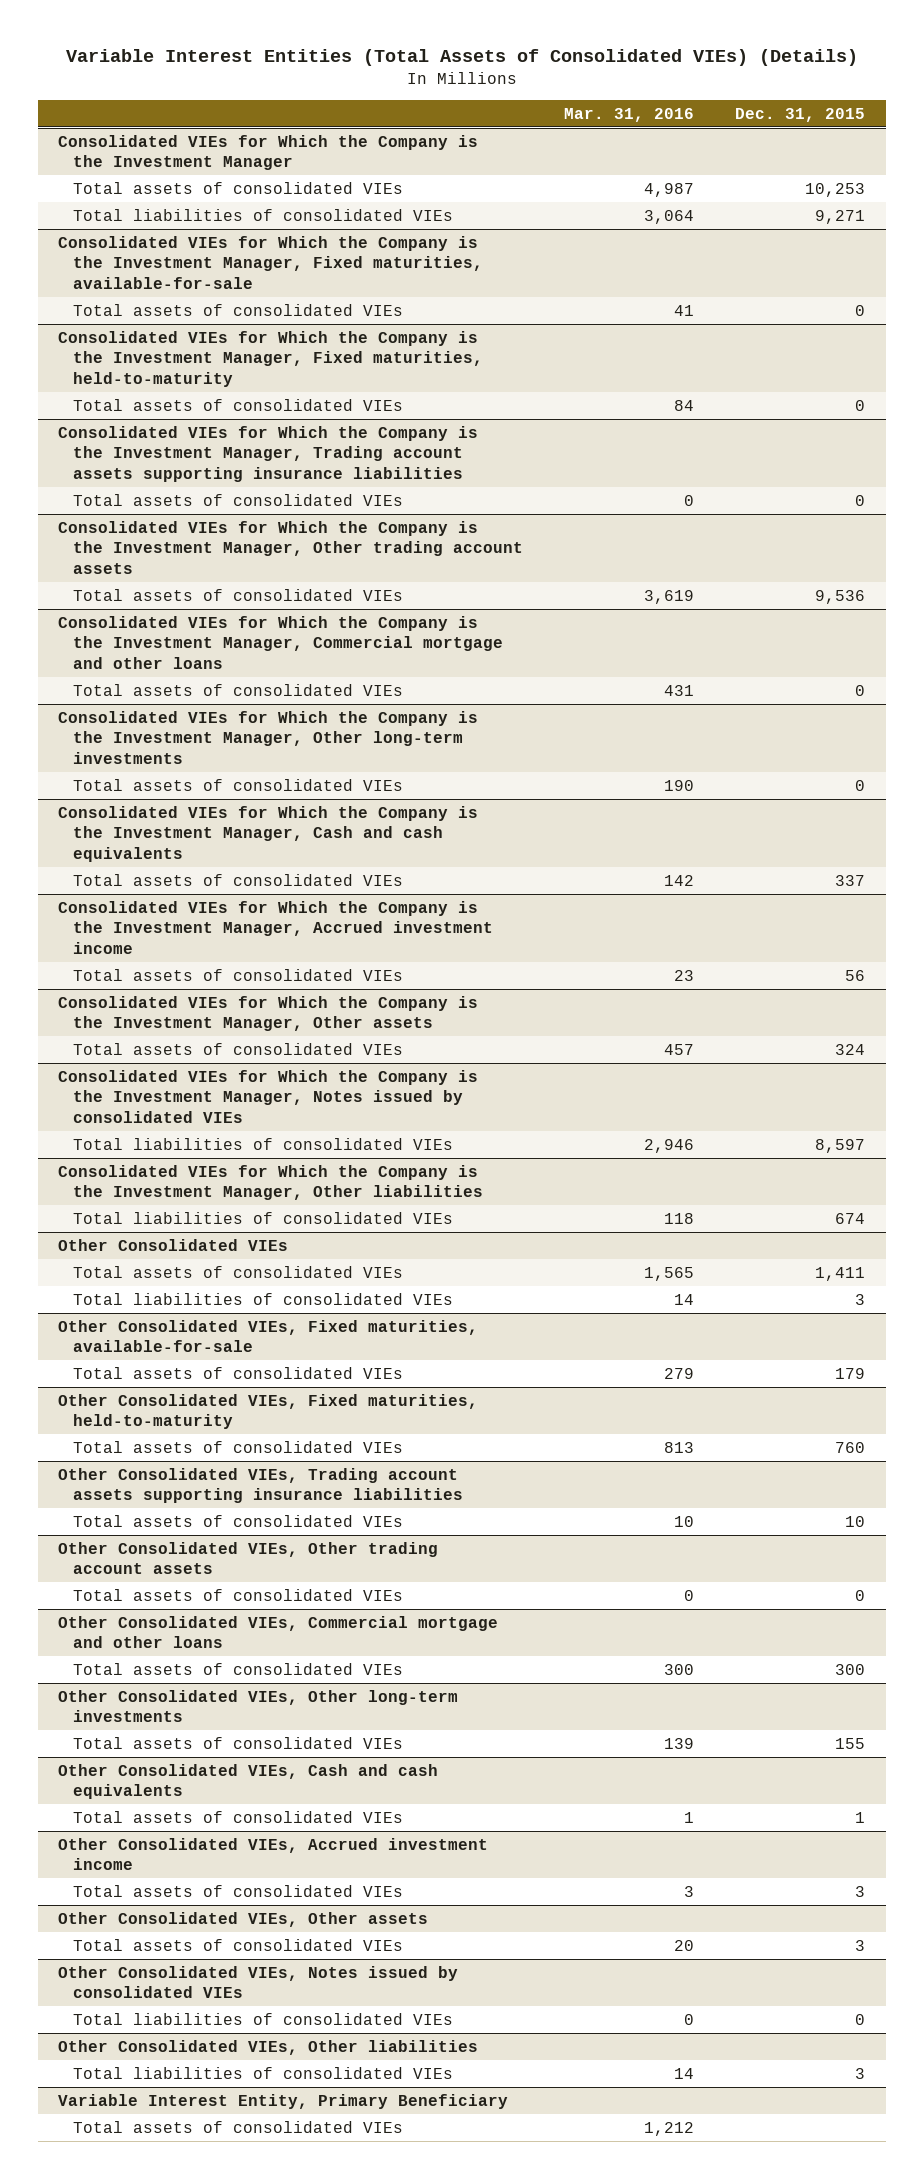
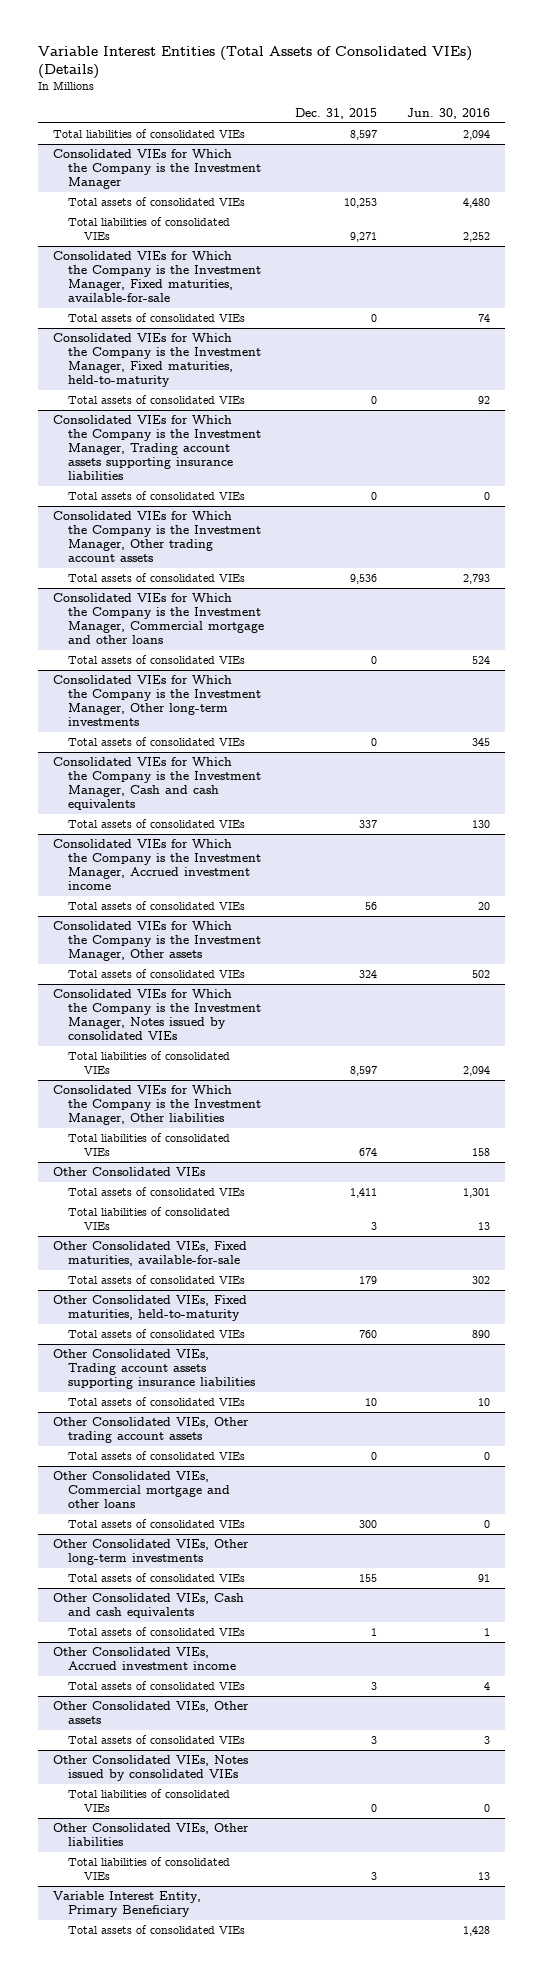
[563,107,694,122] Mar. 31, 2016 -> none
none -> [407,107,491,119] Jun. 30, 2016
none -> [52,129,245,139] Total liabilities of consolidated VIEs

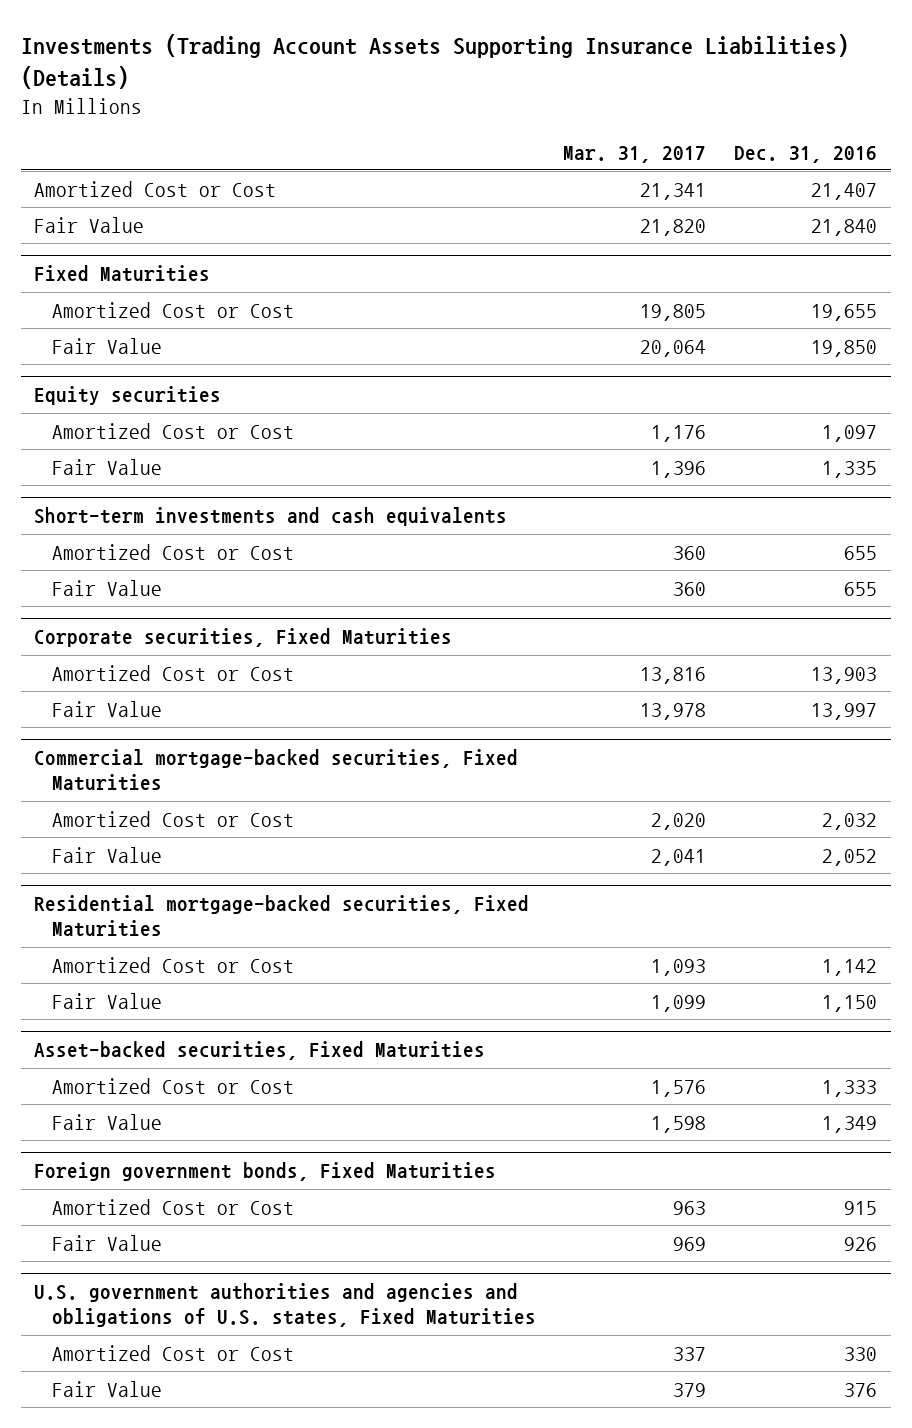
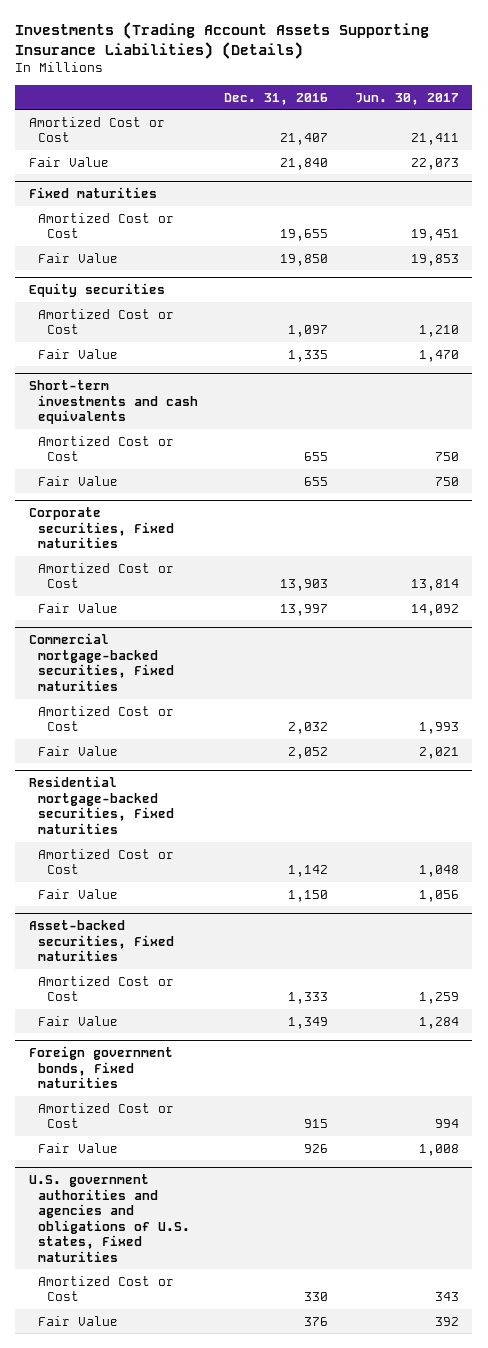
[563,145,707,163] Mar. 31, 2017 -> none
none -> [355,92,460,105] Jun. 30, 2017
[34,265,211,283] Fixed Maturities -> [28,187,157,199] Fixed maturities
[34,628,453,648] Corporate securities, Fixed Maturities -> [28,507,174,549] Corporate securities, Fixed maturities
[34,749,519,792] Commercial mortgage-backed securities, Fixed Maturities -> [28,633,174,691] Commercial mortgage-backed securities, Fixed maturities
[34,895,530,938] Residential mortgage-backed securities, Fixed Maturities -> [28,776,174,834] Residential mortgage-backed securities, Fixed maturities
[34,1041,486,1061] Asset-backed securities, Fixed Maturities -> [28,920,174,962] Asset-backed securities, Fixed maturities
[34,1162,497,1182] Foreign government bonds, Fixed Maturities -> [28,1046,173,1089] Foreign government bonds, Fixed maturities
[34,1283,536,1328] U.S. government authorities and agencies and obligations of U.S. states, Fixed Maturities -> [28,1174,190,1262] U.S. government authorities and agencies and obligations of U.S. states, Fixed maturities

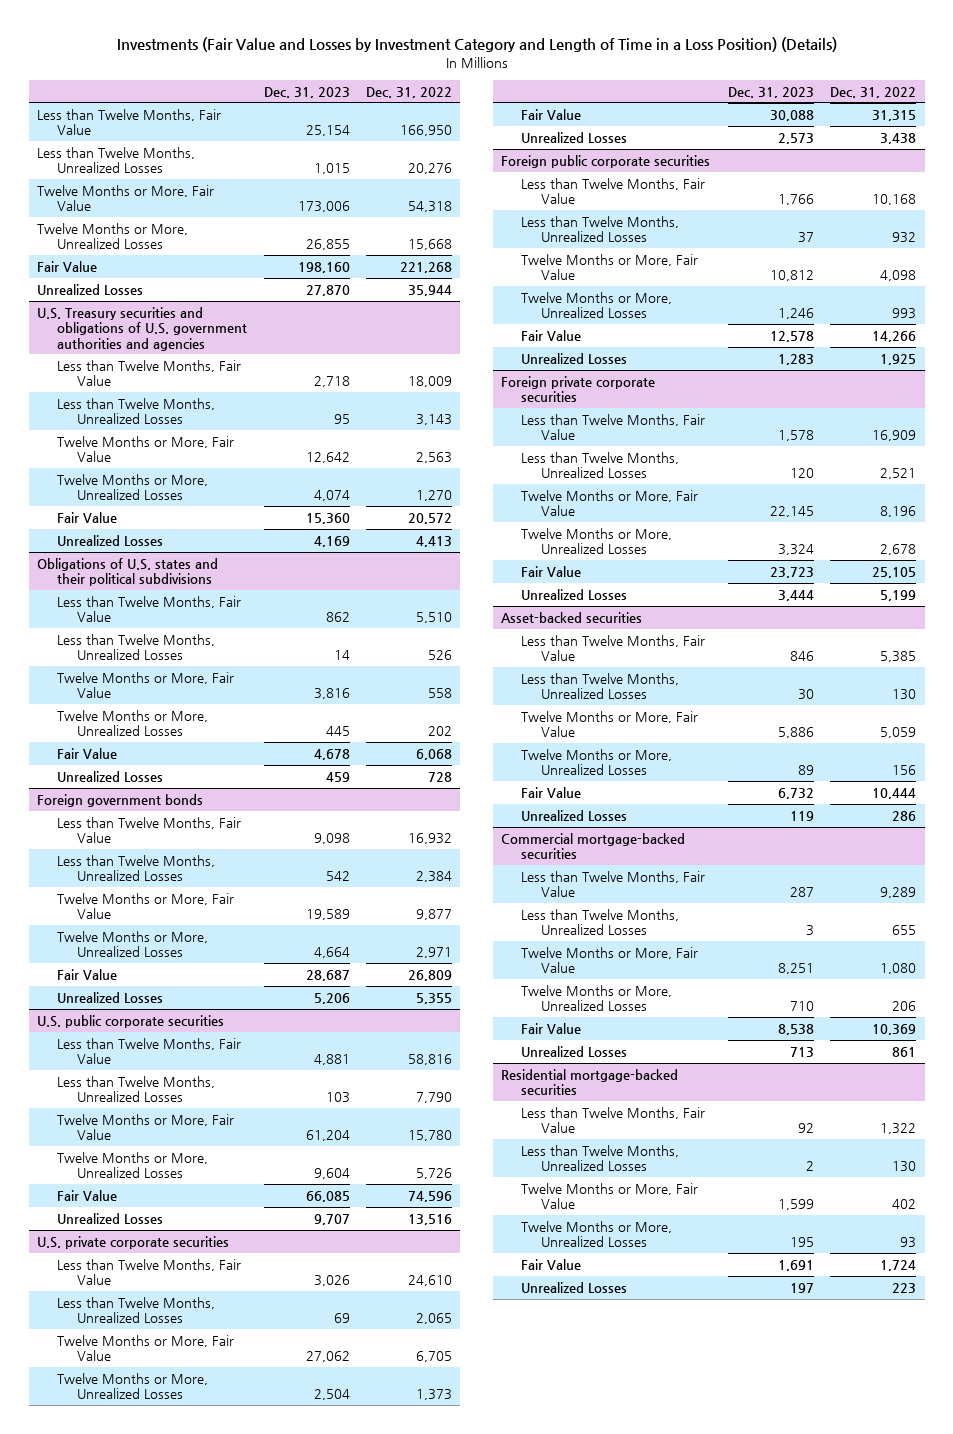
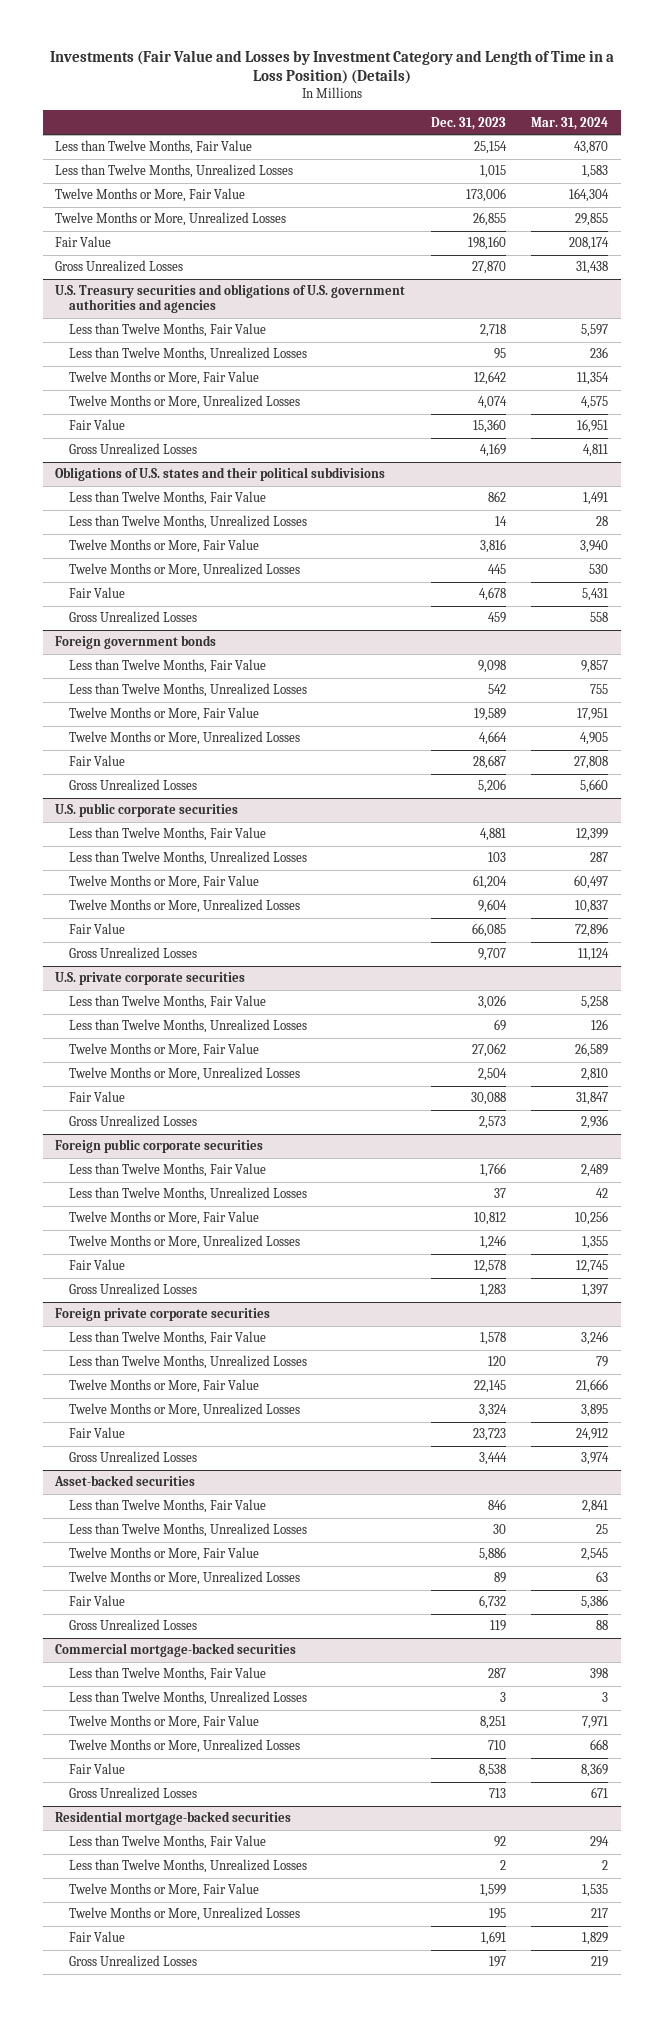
[366,86,453,98] Dec. 31, 2022 -> none
none -> [531,116,609,130] Mar. 31, 2024
[37,283,144,295] Unrealized Losses -> [55,260,184,273] Gross Unrealized Losses
[57,534,164,546] Unrealized Losses -> [69,443,198,456] Gross Unrealized Losses
[57,770,164,782] Unrealized Losses -> [69,611,198,624] Gross Unrealized Losses
[57,991,164,1003] Unrealized Losses -> [69,779,198,792] Gross Unrealized Losses
[57,1212,164,1224] Unrealized Losses -> [69,947,198,960] Gross Unrealized Losses
[521,131,628,143] Unrealized Losses -> [69,1115,198,1128] Gross Unrealized Losses
[521,352,628,364] Unrealized Losses -> [69,1283,198,1296] Gross Unrealized Losses
[521,588,628,600] Unrealized Losses -> [69,1451,198,1464] Gross Unrealized Losses
[521,809,628,821] Unrealized Losses -> [69,1619,198,1632] Gross Unrealized Losses
[521,1045,628,1057] Unrealized Losses -> [69,1787,198,1800] Gross Unrealized Losses
[521,1281,628,1293] Unrealized Losses -> [69,1955,198,1968] Gross Unrealized Losses

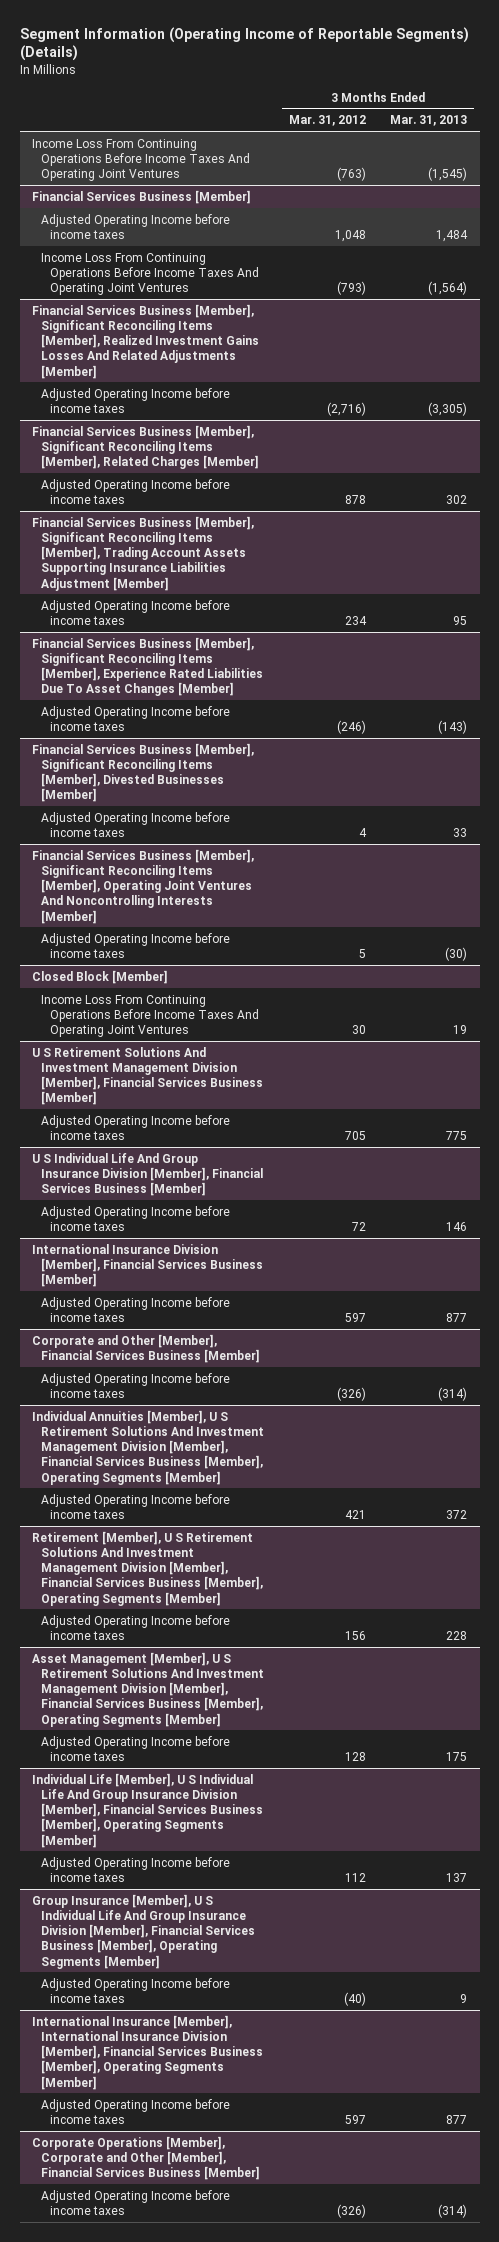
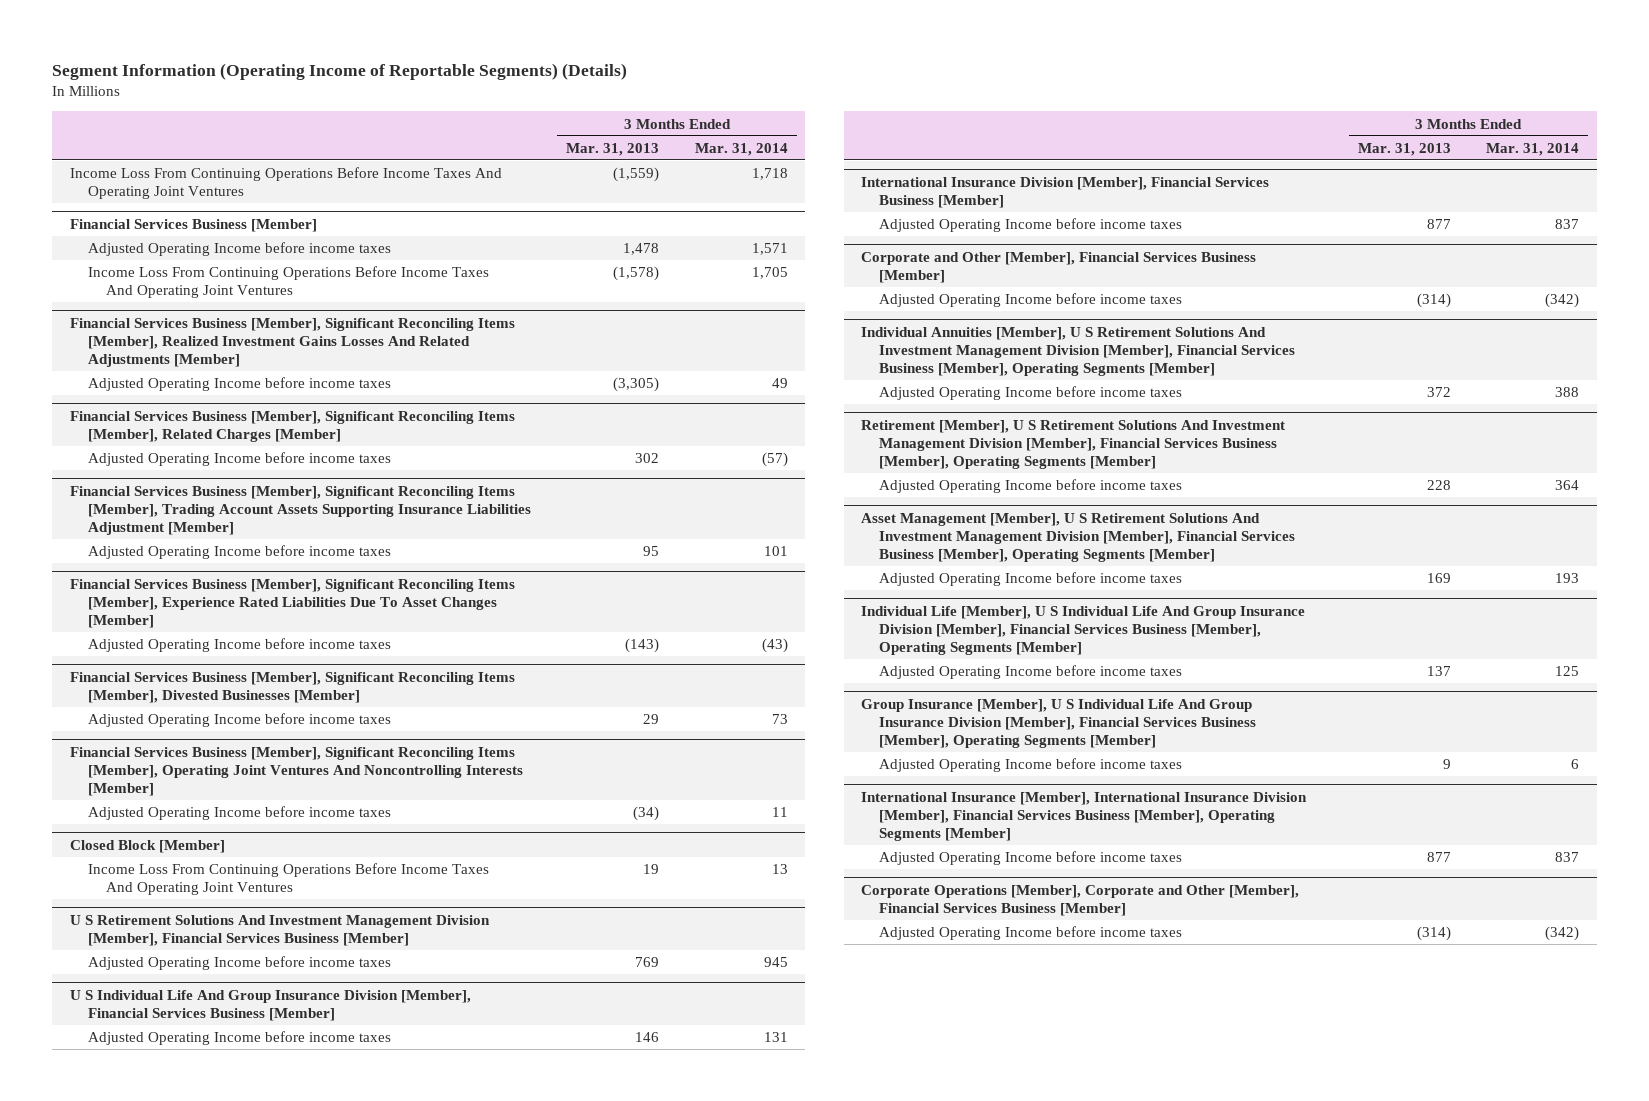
[288,115,366,127] Mar. 31, 2012 -> none
none -> [694,142,788,156] Mar. 31, 2014
[428,167,468,182] (1,545) -> [613,167,660,183] (1,559)
[436,229,469,242] 1,484 -> [623,243,660,256] 1,478
[428,281,468,296] (1,564) -> [613,266,660,282] (1,578)
[453,827,468,837] 33 -> [643,714,660,725] 29
[445,946,468,961] (30) -> [633,806,660,822] (34)
[446,1130,468,1140] 775 -> [635,957,660,968] 769
[446,1751,468,1761] 175 -> [1426,573,1451,584] 169

